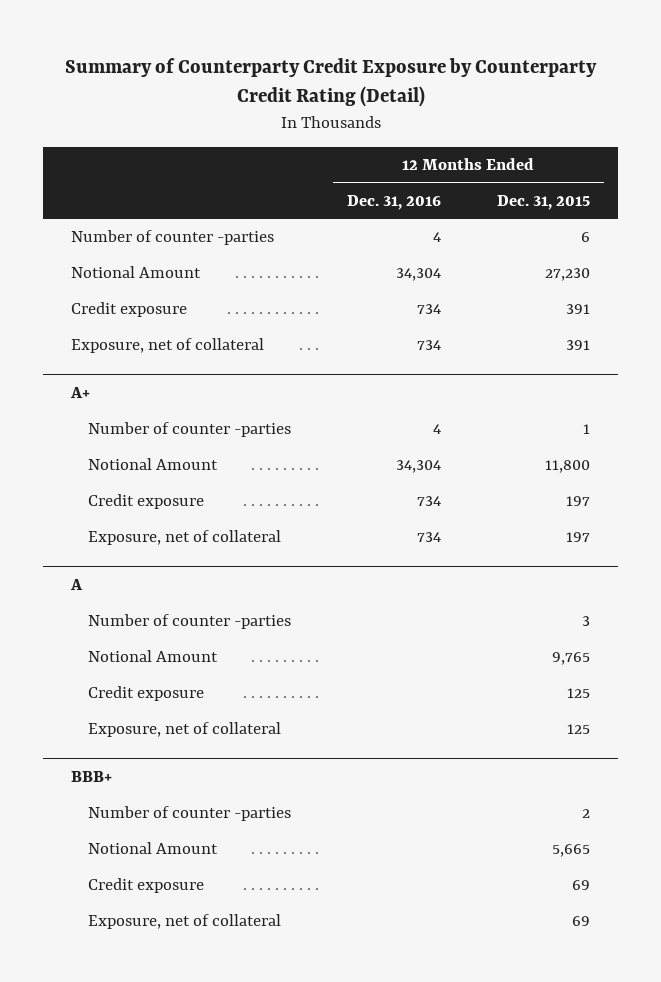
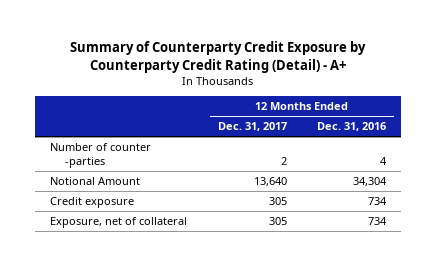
[64,57,597,108] Summary of Counterparty Credit Exposure by Counterparty Credit Rating (Detail) -> [70,41,367,73] Summary of Counterparty Credit Exposure by Counterparty Credit Rating (Detail) - A+
[496,194,590,210] Dec. 31, 2015 -> none
none -> [217,122,287,132] Dec. 31, 2017
[70,387,91,399] A+ -> none
[87,422,291,438] Number of counter -parties -> none
[87,458,218,471] Notional Amount -> none
[87,494,204,510] Credit exposure -> none
[87,530,281,546] Exposure, net of collateral -> none
[70,579,84,591] A -> none
[87,614,291,630] Number of counter -parties -> none
[87,650,218,663] Notional Amount -> none
[87,686,204,702] Credit exposure -> none
[87,722,281,738] Exposure, net of collateral -> none
[71,771,113,783] BBB+ -> none
[87,806,291,822] Number of counter -parties -> none
[87,842,218,855] Notional Amount -> none
[87,878,204,894] Credit exposure -> none
[87,914,281,930] Exposure, net of collateral -> none

